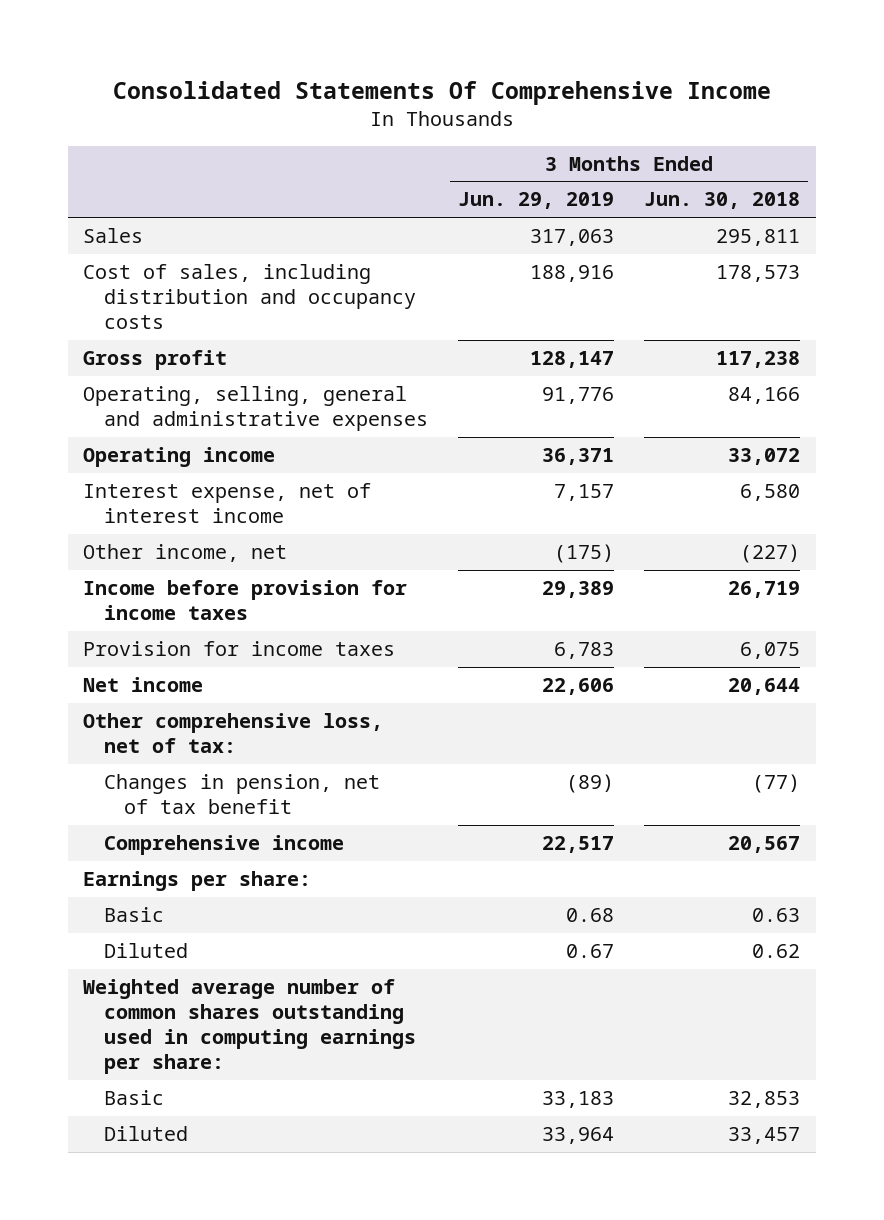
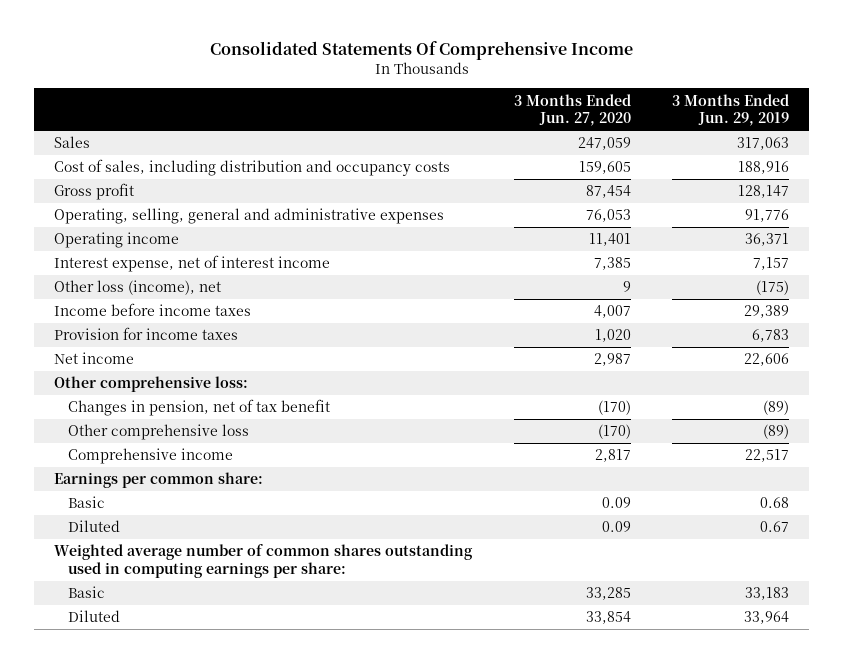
[644,192,801,210] Jun. 30, 2018 -> none
none -> [513,93,631,127] 3 Months Ended Jun. 27, 2020
[83,544,288,563] Other income, net -> [54,280,222,296] Other loss (income), net
[83,580,408,620] Income before provision for income taxes -> [54,303,252,317] Income before income taxes
[83,713,384,753] Other comprehensive loss, net of tax: -> [54,376,249,393] Other comprehensive loss:
none -> [68,424,250,441] Other comprehensive loss
[83,871,312,892] Earnings per share: -> [54,472,264,489] Earnings per common share:

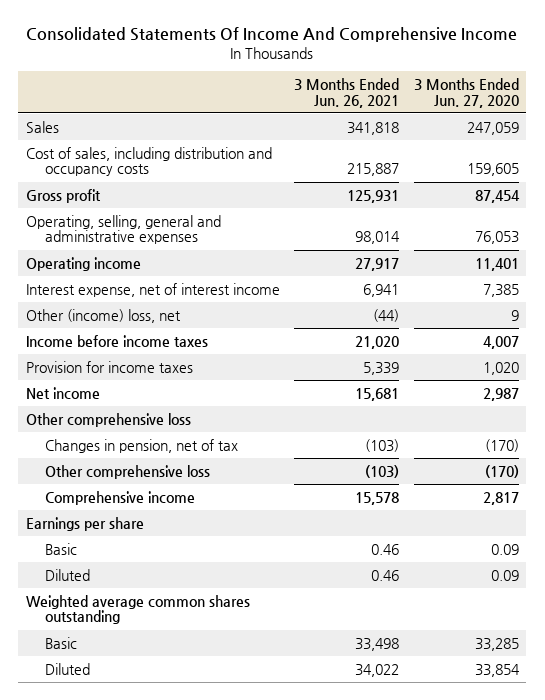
[209,41,633,61] Consolidated Statements Of Comprehensive Income -> [26,27,518,43] Consolidated Statements Of Income And Comprehensive Income
[671,93,789,127] 3 Months Ended Jun. 29, 2019 -> none
none -> [294,77,400,108] 3 Months Ended Jun. 26, 2021
[54,280,222,296] Other loss (income), net -> [25,308,181,323] Other (income) loss, net
[54,376,249,393] Other comprehensive loss: -> [25,412,191,427] Other comprehensive loss
[68,399,331,417] Changes in pension, net of tax benefit -> [45,438,239,453] Changes in pension, net of tax
[54,472,264,489] Earnings per common share: -> [25,516,144,531] Earnings per share
[54,544,474,578] Weighted average number of common shares outstanding used in computing earnings per share: -> [25,594,250,625] Weighted average common shares outstanding

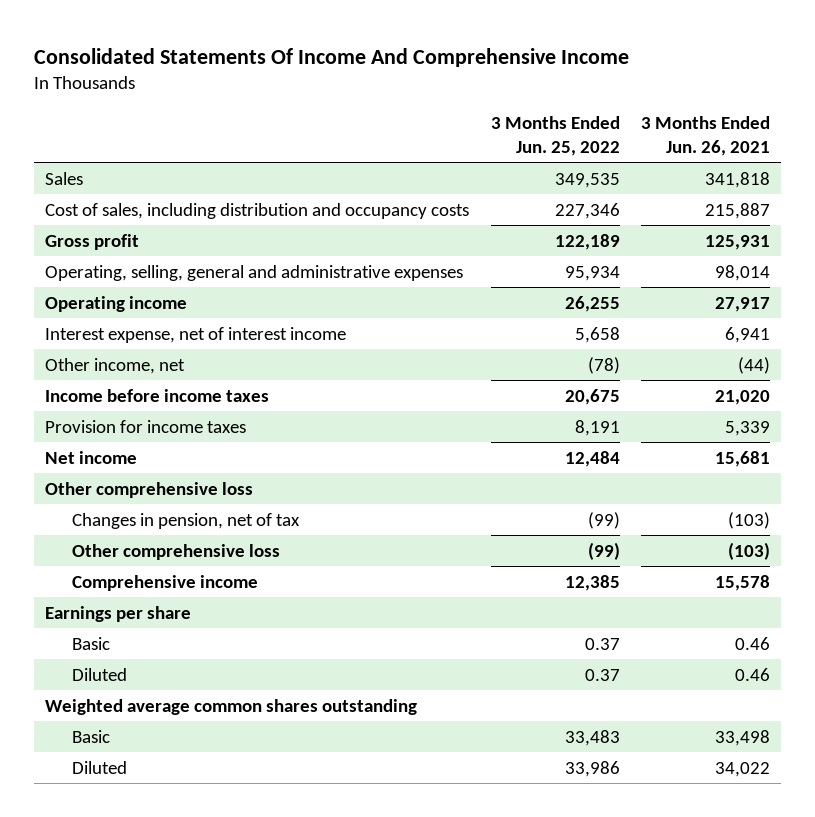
[413,77,519,108] 3 Months Ended Jun. 27, 2020 -> none
none -> [490,116,620,156] 3 Months Ended Jun. 25, 2022
[25,308,181,323] Other (income) loss, net -> [45,357,186,374] Other income, net

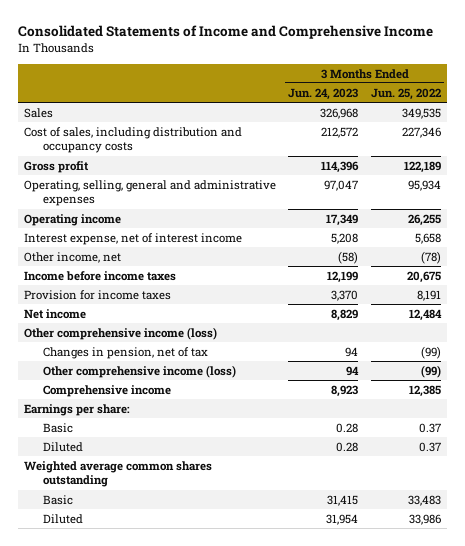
[34,47,630,67] Consolidated Statements Of Income And Comprehensive Income -> [18,25,434,40] Consolidated Statements of Income and Comprehensive Income
[641,116,771,156] 3 Months Ended Jun. 26, 2021 -> none
none -> [288,87,359,100] Jun. 24, 2023
[45,481,254,498] Other comprehensive loss -> [24,326,218,340] Other comprehensive income (loss)
[71,543,280,560] Other comprehensive loss -> [42,364,236,378] Other comprehensive income (loss)
[45,605,192,622] Earnings per share -> [24,403,131,416] Earnings per share:

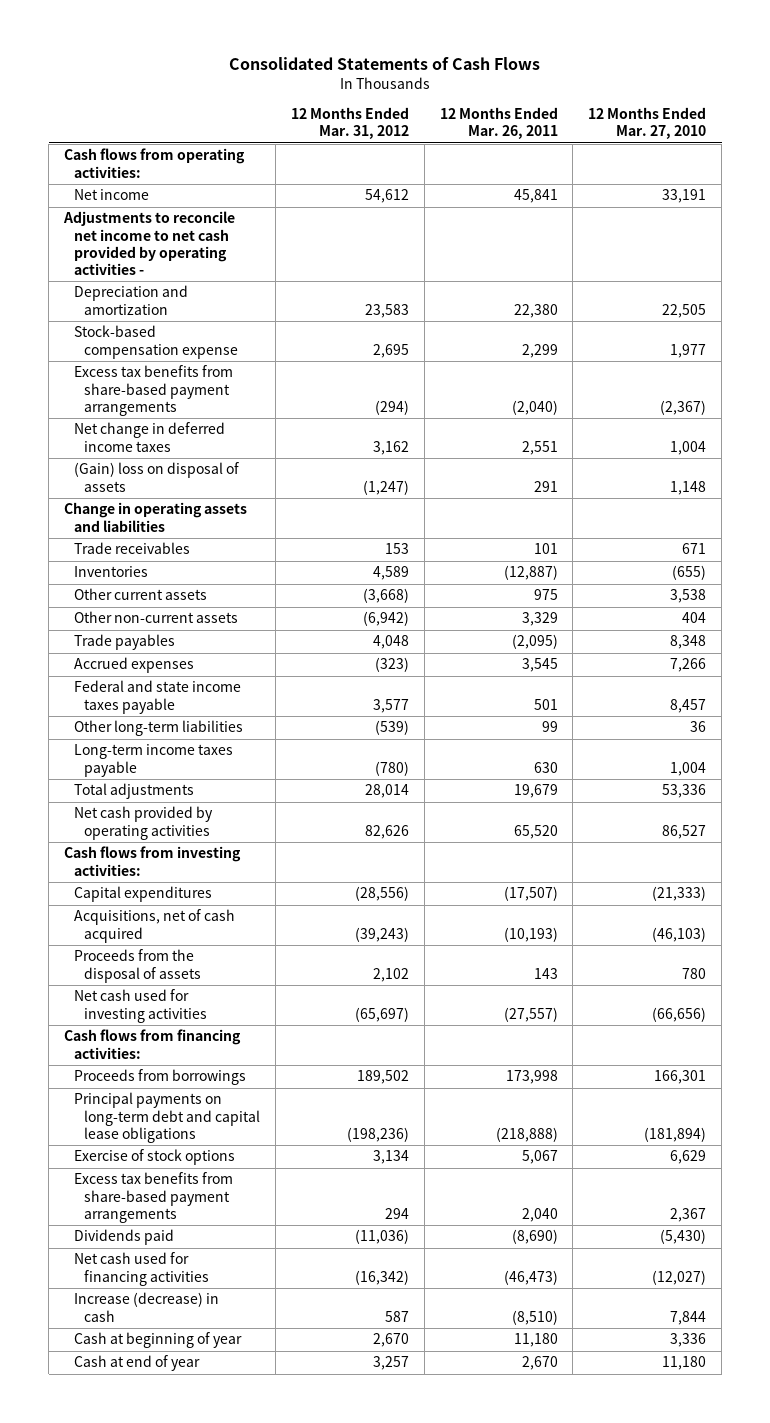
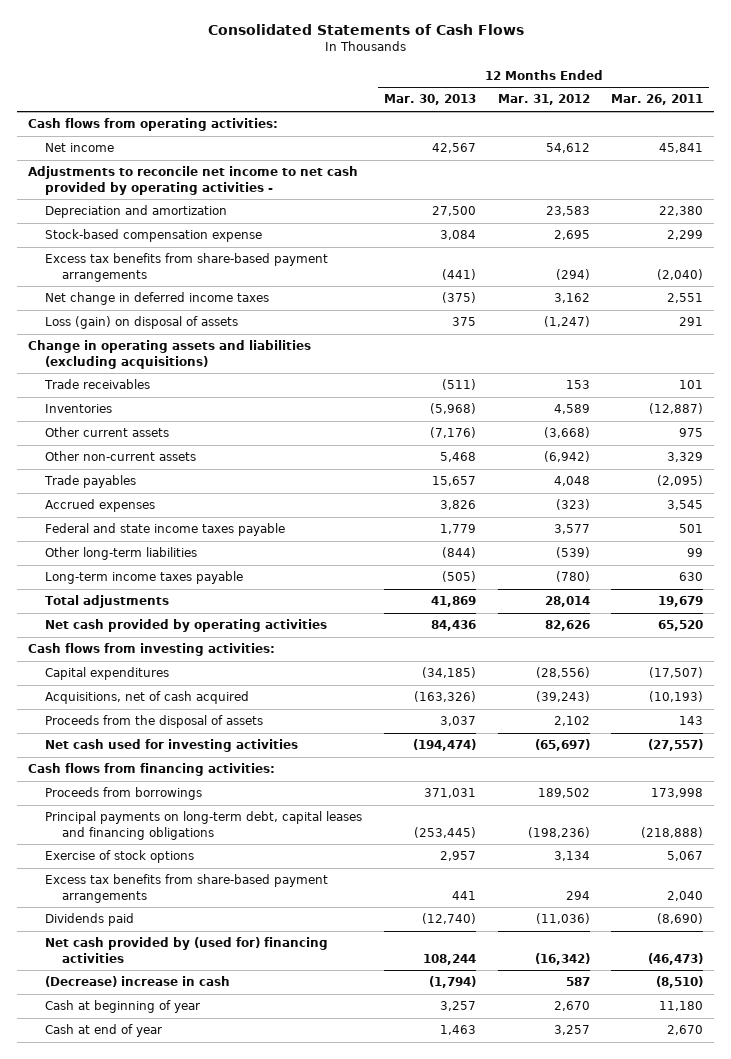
[588,107,707,140] 12 Months Ended Mar. 27, 2010 -> none
none -> [383,94,476,106] Mar. 30, 2013
[74,462,240,492] (Gain) loss on disposal of assets -> [45,316,239,330] Loss (gain) on disposal of assets
[63,502,247,532] Change in operating assets and liabilities -> [27,340,311,369] Change in operating assets and liabilities (excluding acquisitions)
[74,1092,261,1143] Principal payments on long-term debt and capital lease obligations -> [45,811,363,840] Principal payments on long-term debt, capital leases and financing obligations
[74,1252,210,1286] Net cash used for financing activities -> [45,937,329,963] Net cash provided by (used for) financing activities
[74,1292,220,1322] Increase (decrease) in cash -> [45,976,231,988] (Decrease) increase in cash

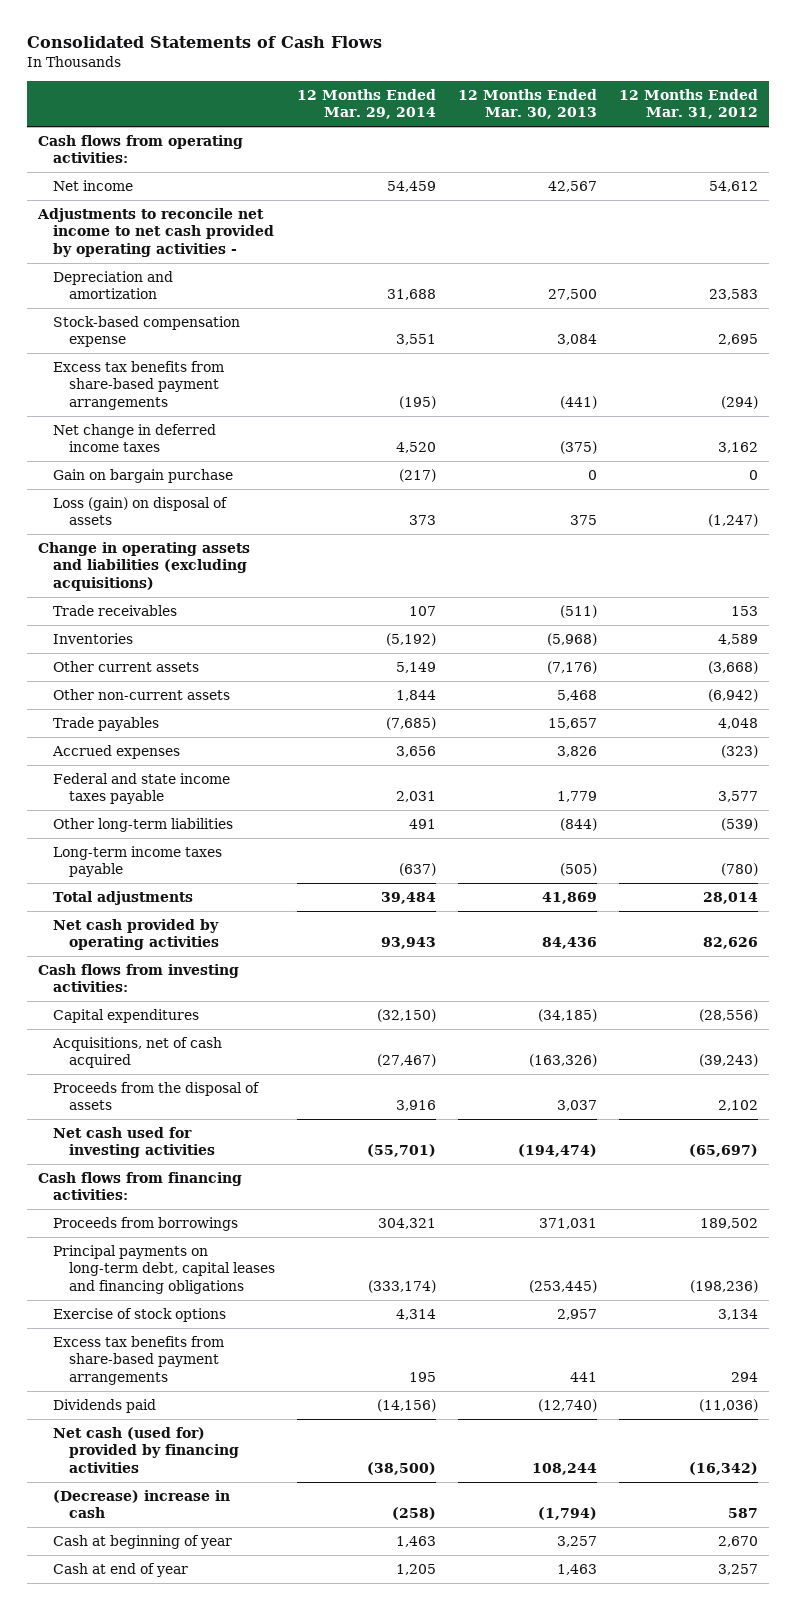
[611,94,704,106] Mar. 26, 2011 -> none
none -> [296,88,436,120] 12 Months Ended Mar. 29, 2014
none -> [53,469,234,484] Gain on bargain purchase
[45,937,329,963] Net cash provided by (used for) financing activities -> [53,1427,239,1473] Net cash (used for) provided by financing activities

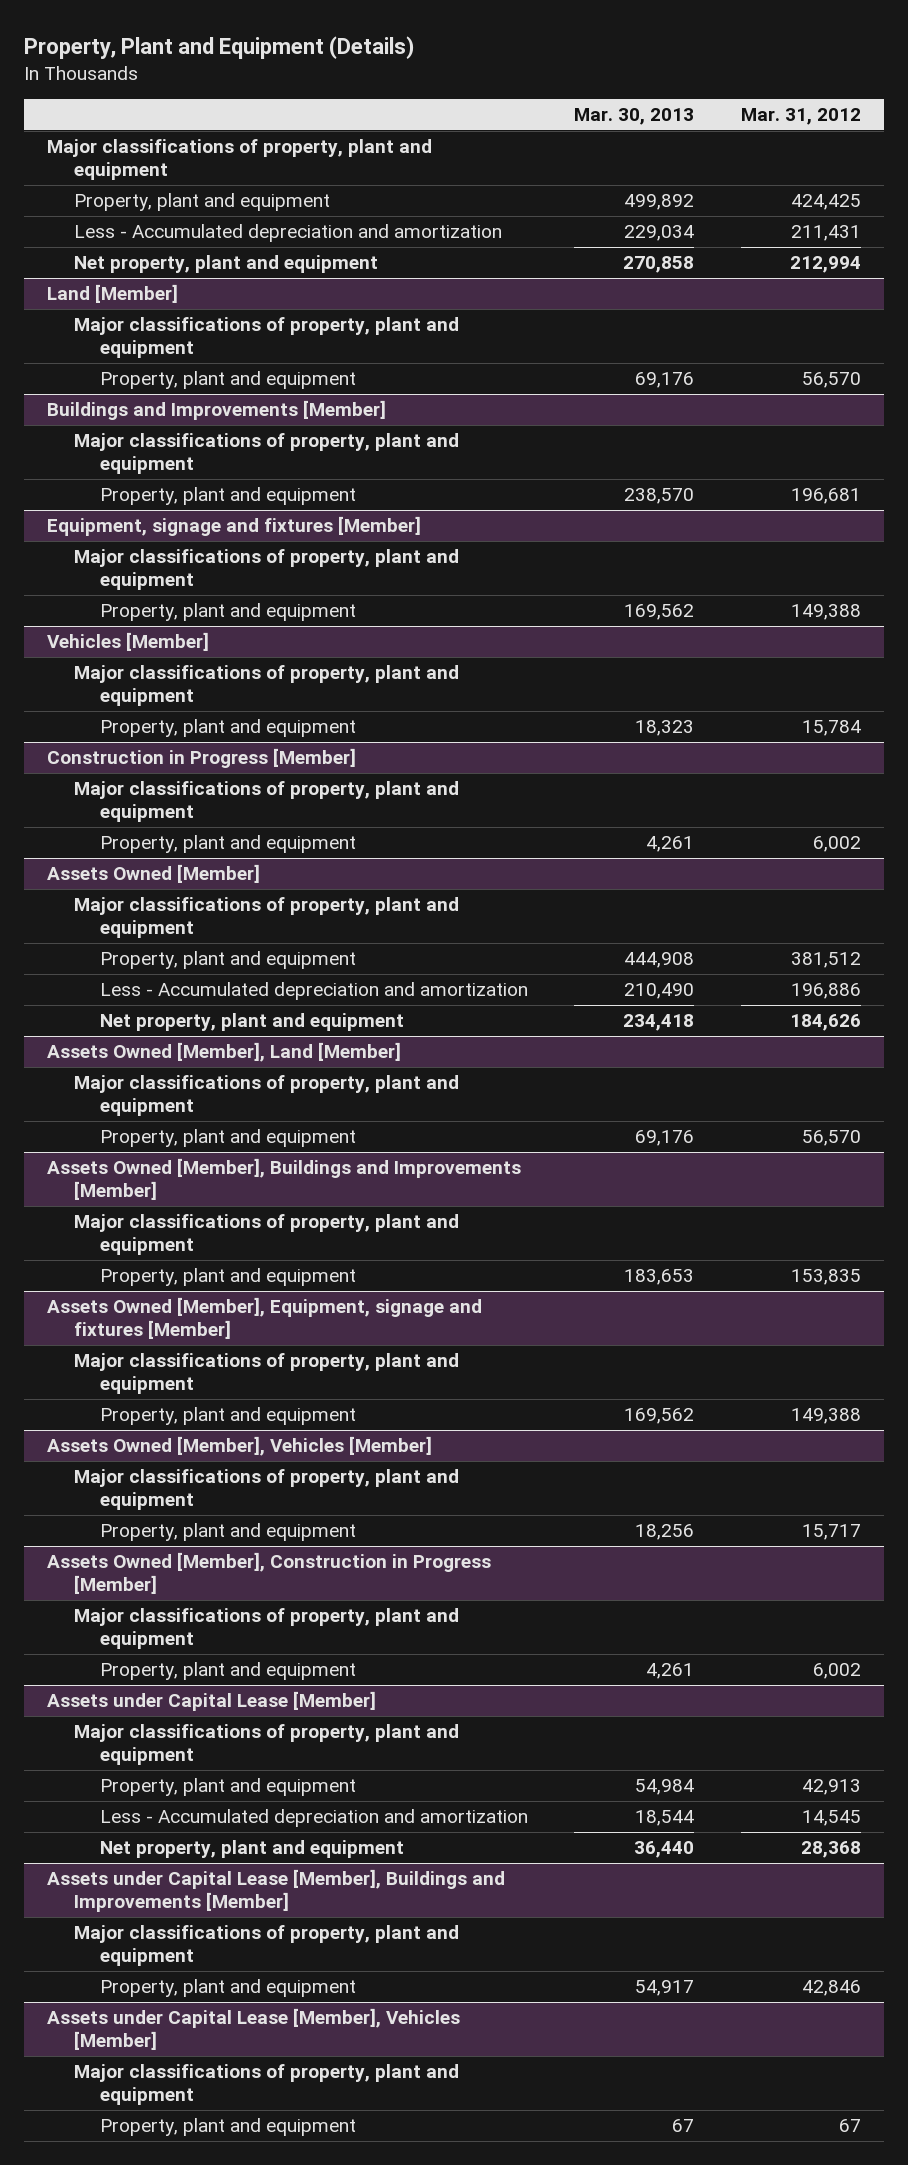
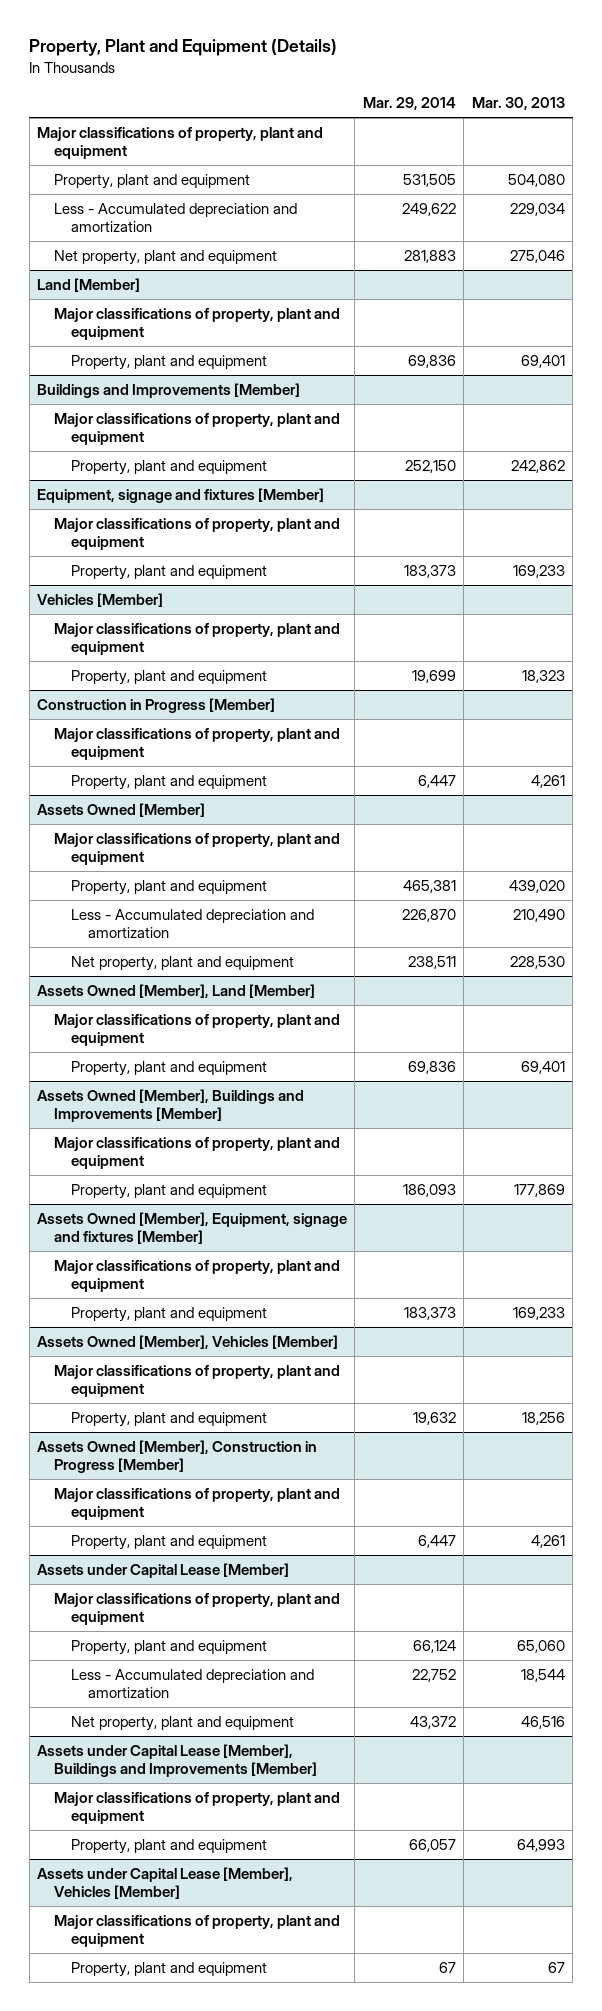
[741,108,862,126] Mar. 31, 2012 -> none
none -> [362,97,456,111] Mar. 29, 2014
[624,194,695,211] 499,892 -> [507,174,565,188] 504,080
[623,256,695,274] 270,858 -> [509,250,565,264] 275,046
[635,372,695,389] 69,176 -> [520,355,565,369] 69,401
[624,488,695,505] 238,570 -> [510,460,565,474] 242,862
[624,604,695,621] 169,562 -> [512,565,565,579] 169,233
[624,952,695,969] 444,908 -> [508,880,565,894] 439,020
[623,1014,695,1032] 234,418 -> [509,956,565,970] 228,530
[635,1130,695,1147] 69,176 -> [520,1061,565,1075] 69,401
[624,1269,695,1286] 183,653 -> [513,1184,565,1198] 177,869
[624,1408,695,1425] 169,562 -> [512,1307,565,1321] 169,233
[635,1779,695,1796] 54,984 -> [516,1640,565,1654] 65,060
[634,1841,695,1859] 36,440 -> [520,1716,565,1730] 46,516
[635,1980,695,1997] 54,917 -> [516,1839,565,1853] 64,993

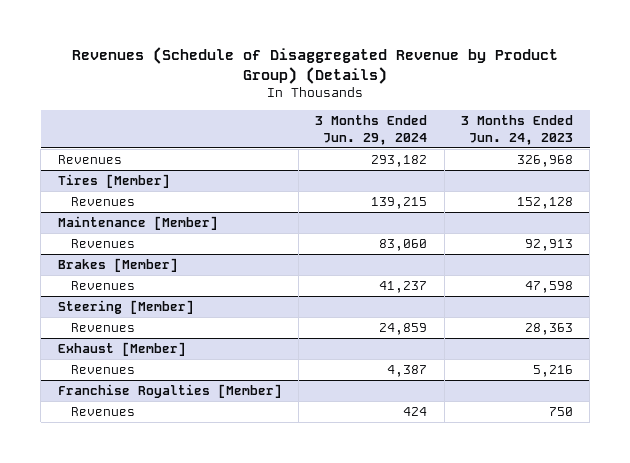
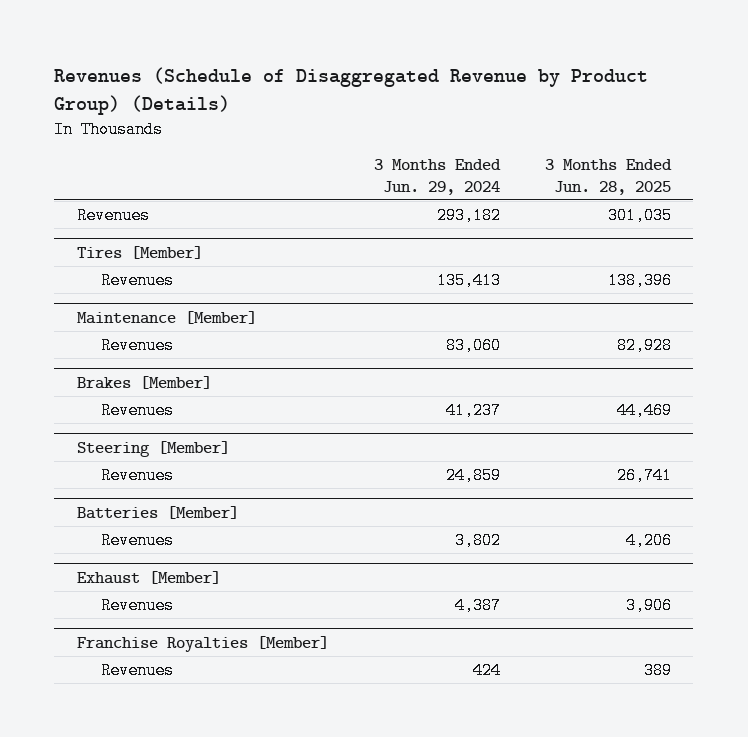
[460,115,573,145] 3 Months Ended Jun. 24, 2023 -> none
none -> [544,159,672,195] 3 Months Ended Jun. 28, 2025
[371,196,428,209] 139,215 -> [436,271,501,289] 135,413
none -> [76,505,239,519] Batteries [Member]
none -> [100,531,174,549] Revenues

